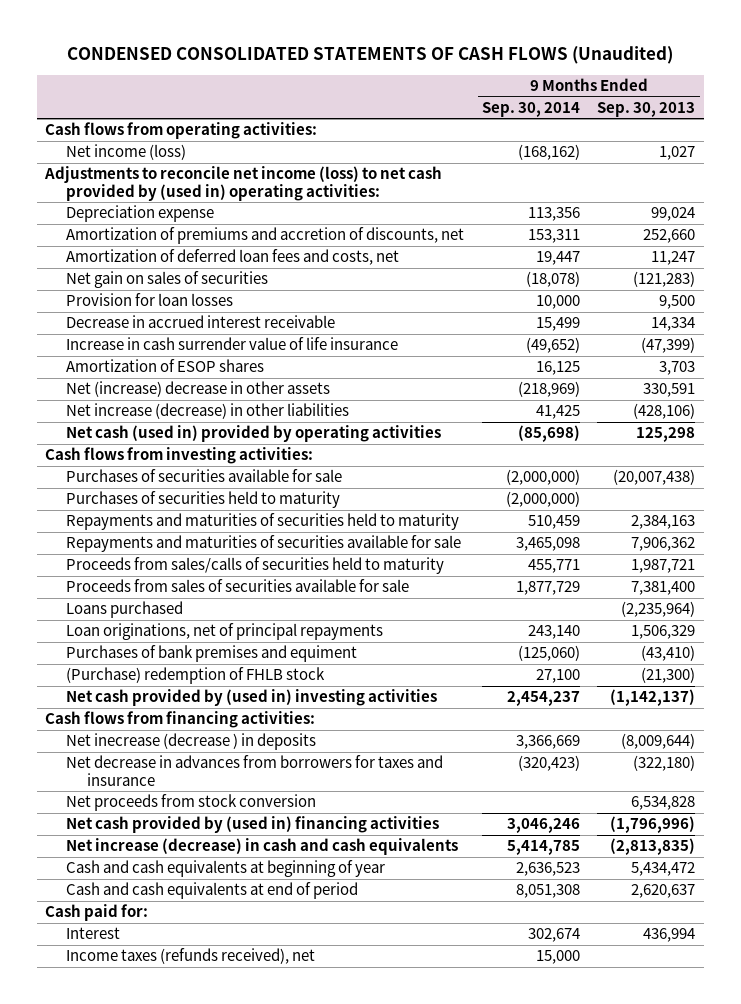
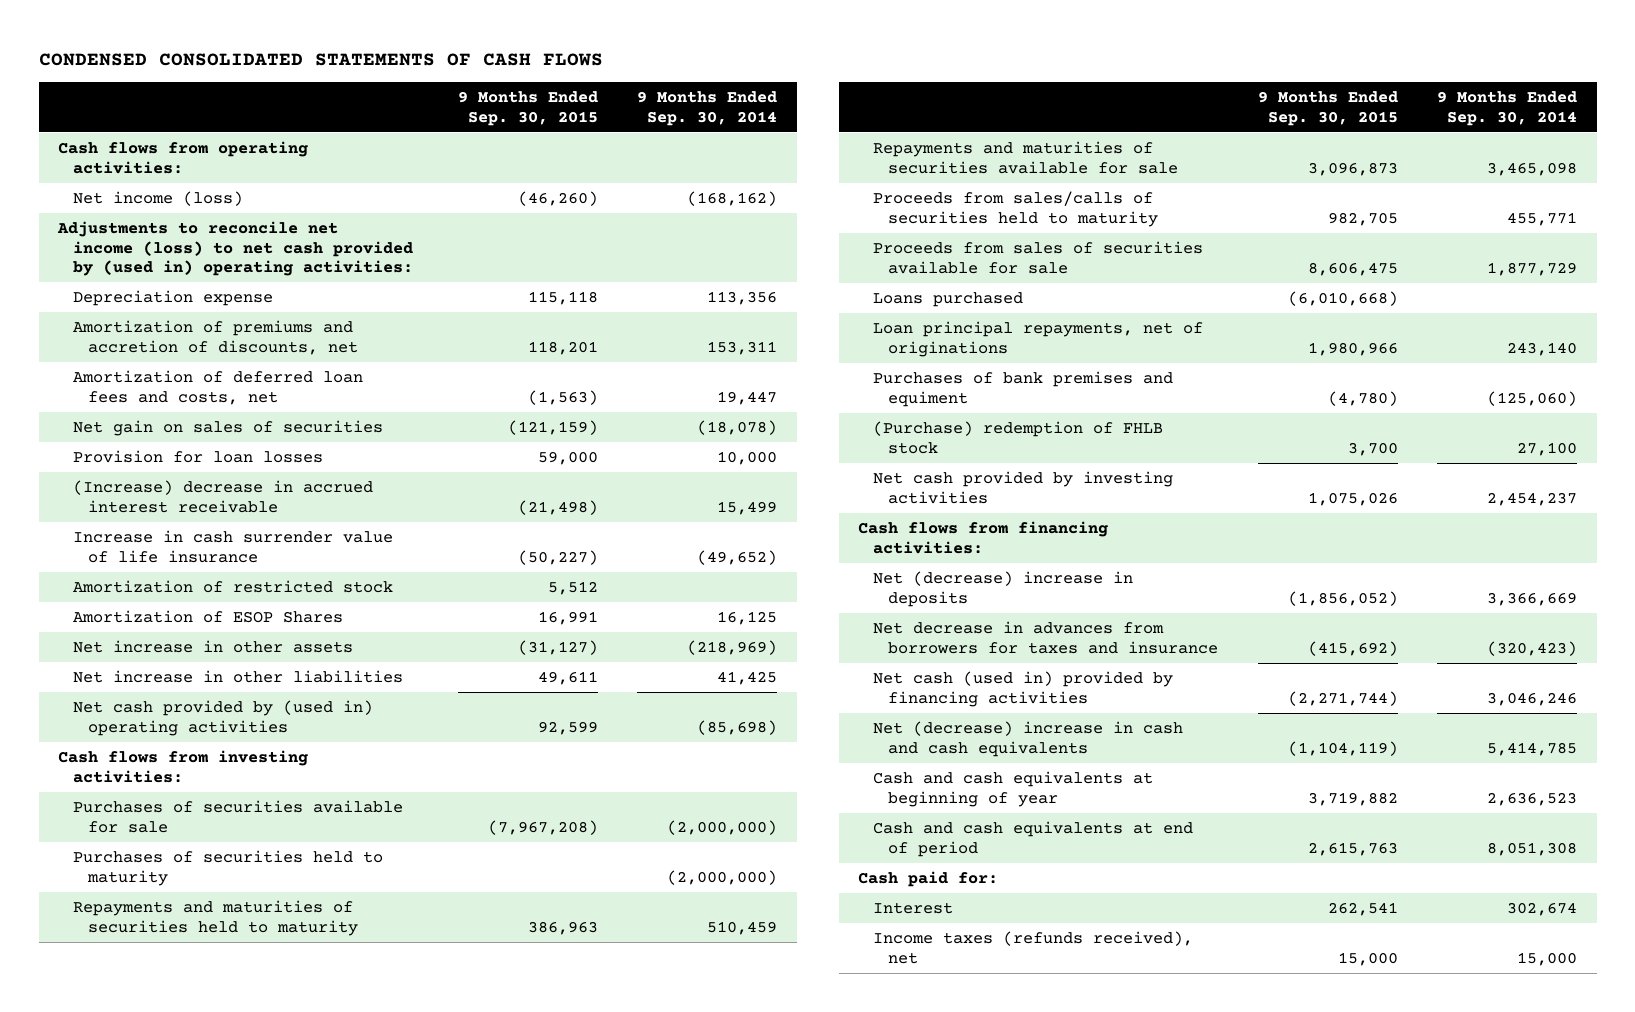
[67,45,674,64] CONDENSED CONSOLIDATED STATEMENTS OF CASH FLOWS (Unaudited) -> [38,53,603,67] CONDENSED CONSOLIDATED STATEMENTS OF CASH FLOWS
[597,101,696,117] Sep. 30, 2013 -> none
none -> [457,90,598,126] 9 Months Ended Sep. 30, 2015
[66,315,336,329] Decrease in accrued interest receivable -> [73,479,374,513] (Increase) decrease in accrued interest receivable
none -> [73,579,394,593] Amortization of restricted stock
[66,359,265,373] Amortization of ESOP shares -> [73,609,344,623] Amortization of ESOP Shares
[66,381,331,398] Net (increase) decrease in other assets -> [73,639,354,653] Net increase in other assets
[66,403,350,420] Net increase (decrease) in other liabilities -> [73,669,404,683] Net increase in other liabilities
[66,425,442,443] Net cash (used in) provided by operating activities -> [73,699,374,736] Net cash provided by (used in) operating activities
[66,623,384,641] Loan originations, net of principal repayments -> [873,320,1204,357] Loan principal repayments, net of originations
[66,689,438,707] Net cash provided by (used in) investing activities -> [873,470,1174,504] Net cash provided by investing activities
[66,733,317,751] Net inecrease (decrease ) in deposits -> [873,570,1134,607] Net (decrease) increase in deposits
[66,794,317,812] Net proceeds from stock conversion -> none
[66,816,440,834] Net cash provided by (used in) financing activities -> [873,670,1174,707] Net cash (used in) provided by financing activities
[66,838,459,856] Net increase (decrease) in cash and cash equivalents -> [873,720,1184,757] Net (decrease) increase in cash and cash equivalents

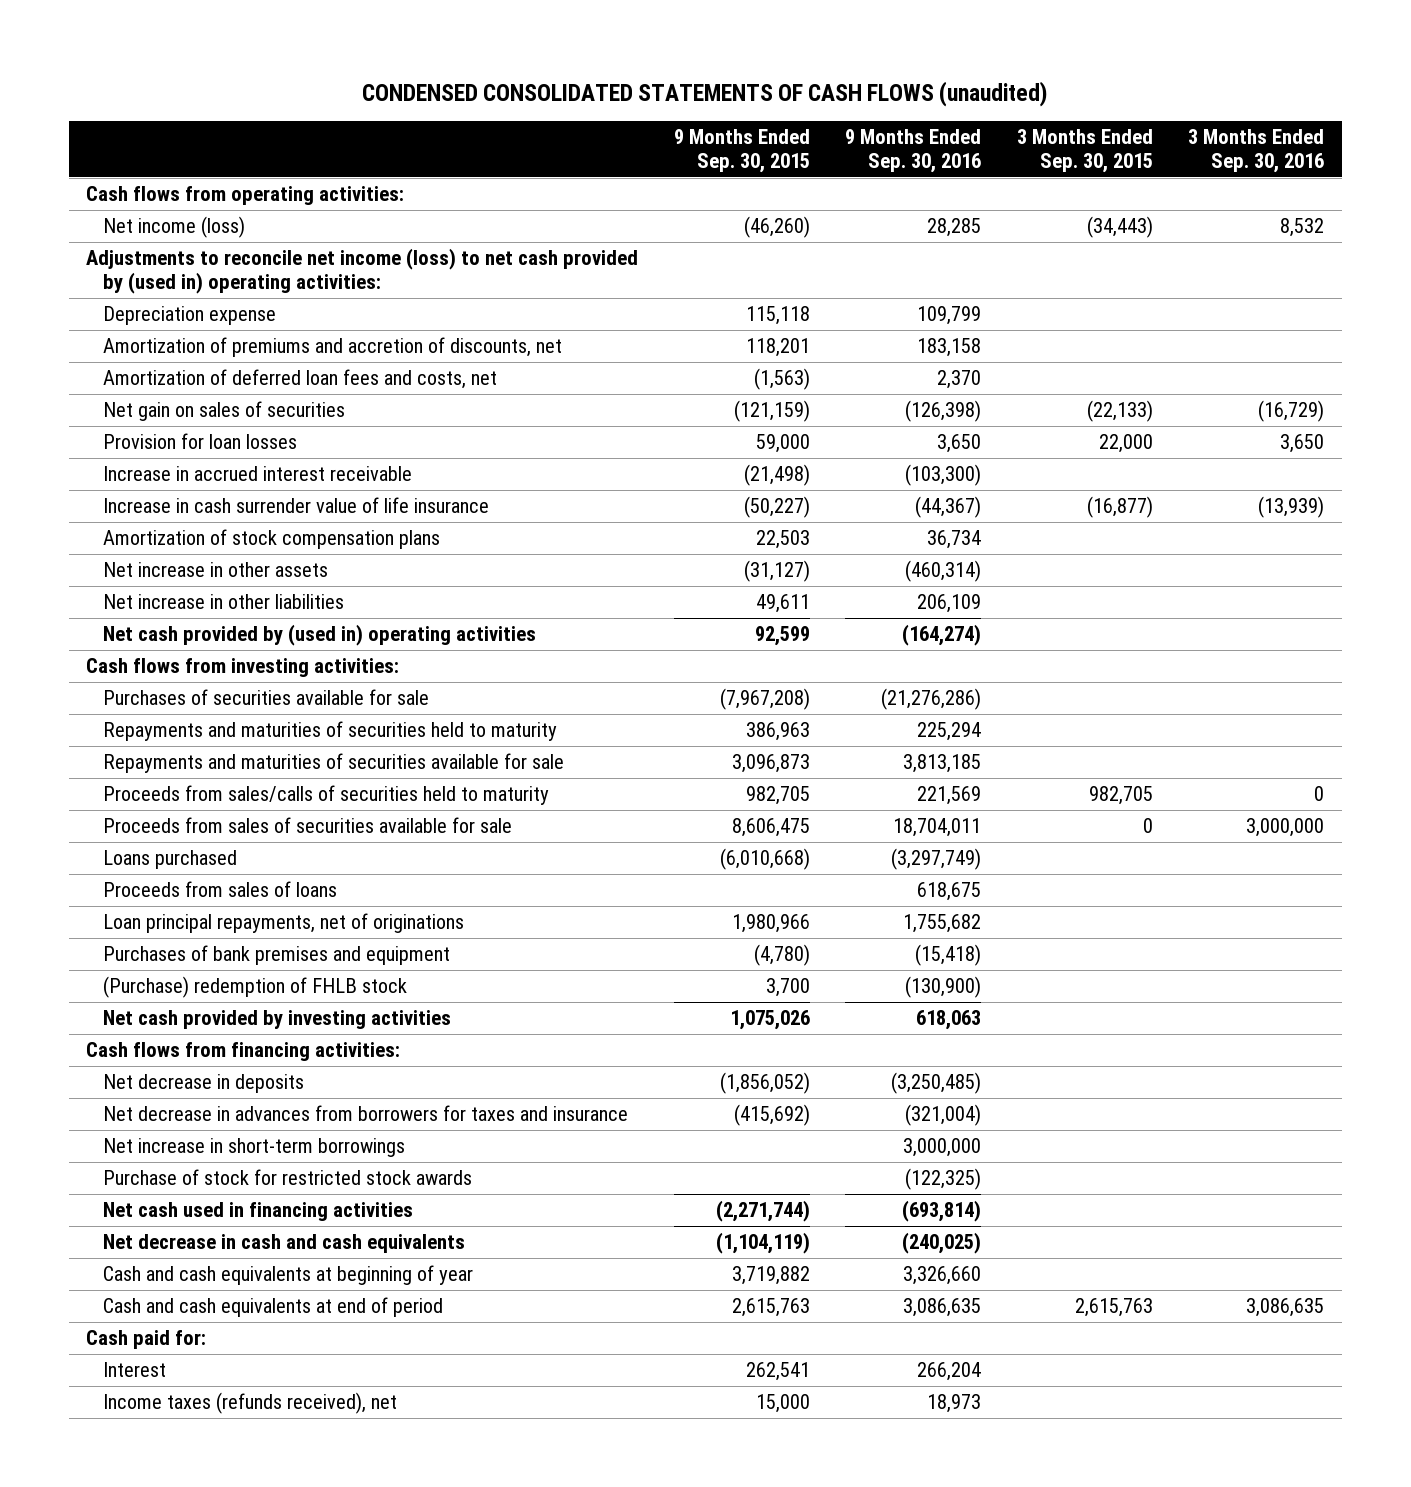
[38,53,603,67] CONDENSED CONSOLIDATED STATEMENTS OF CASH FLOWS -> [362,80,1048,107] CONDENSED CONSOLIDATED STATEMENTS OF CASH FLOWS (unaudited)
[636,90,777,126] 9 Months Ended Sep. 30, 2014 -> none
none -> [845,129,982,174] 9 Months Ended Sep. 30, 2016
none -> [1016,129,1153,174] 3 Months Ended Sep. 30, 2015
none -> [1188,129,1325,174] 3 Months Ended Sep. 30, 2016
[73,479,374,513] (Increase) decrease in accrued interest receivable -> [103,466,413,482] Increase in accrued interest receivable
[73,579,394,593] Amortization of restricted stock -> none
[73,609,344,623] Amortization of ESOP Shares -> [103,529,441,550] Amortization of stock compensation plans
[537,610,598,625] 16,991 -> [755,530,810,550] 22,503
[73,849,384,886] Purchases of securities held to maturity -> none
none -> [103,881,338,898] Proceeds from sales of loans
[873,370,1174,407] Purchases of bank premises and equiment -> [103,945,451,966] Purchases of bank premises and equipment
[873,570,1134,607] Net (decrease) increase in deposits -> [103,1074,305,1094] Net decrease in deposits
none -> [103,1138,406,1158] Net increase in short-term borrowings
none -> [103,1169,473,1186] Purchase of stock for restricted stock awards
[873,670,1174,707] Net cash (used in) provided by financing activities -> [103,1202,414,1222] Net cash used in financing activities
[873,720,1184,757] Net (decrease) increase in cash and cash equivalents -> [103,1234,466,1254] Net decrease in cash and cash equivalents

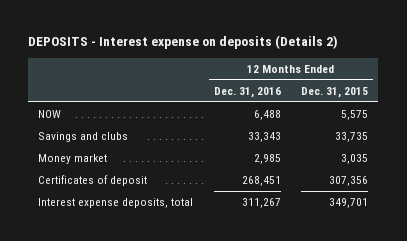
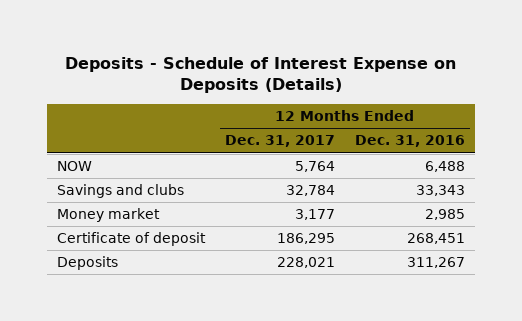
[28,35,339,50] DEPOSITS - Interest expense on deposits (Details 2) -> [65,56,457,94] Deposits - Schedule of Interest Expense on Deposits (Details)
[301,86,369,98] Dec. 31, 2015 -> none
none -> [225,135,336,148] Dec. 31, 2017
[38,175,148,187] Certificates of deposit -> [57,232,207,247] Certificate of deposit
[38,198,194,209] Interest expense deposits, total -> [57,256,119,271] Deposits

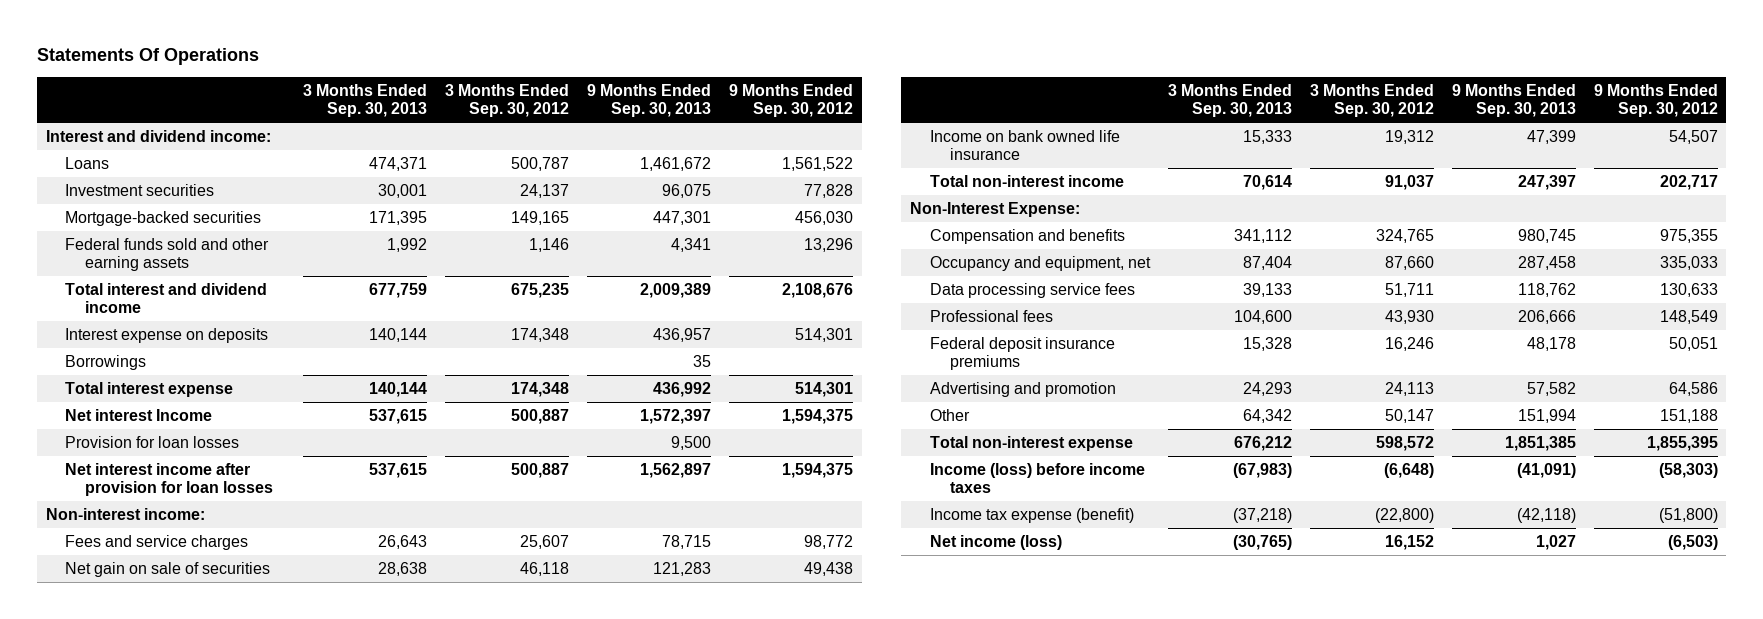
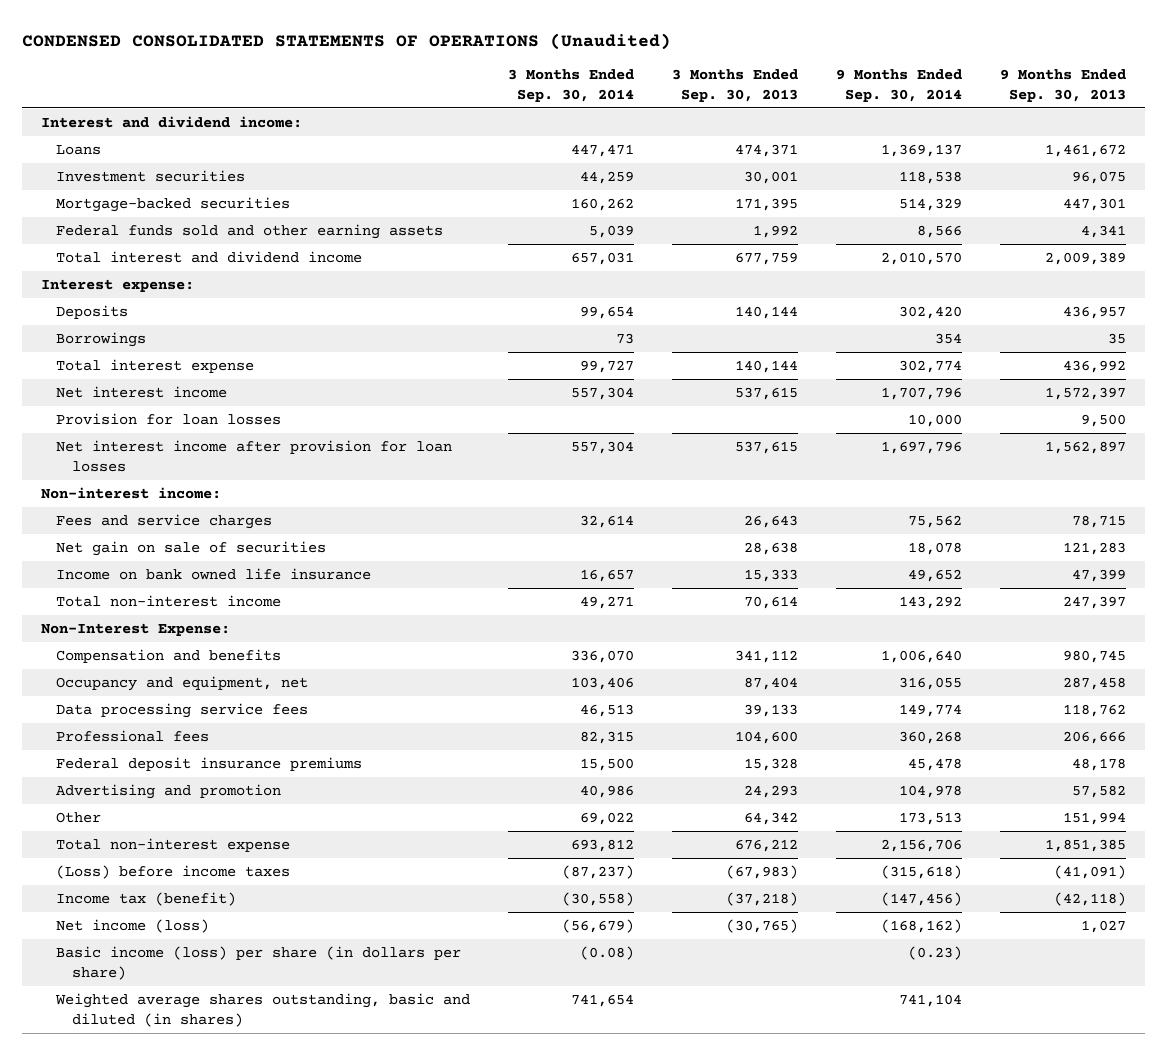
[36,48,259,66] Statements Of Operations -> [21,32,671,50] CONDENSED CONSOLIDATED STATEMENTS OF OPERATIONS (Unaudited)
[445,83,570,118] 3 Months Ended Sep. 30, 2012 -> none
[728,83,853,118] 9 Months Ended Sep. 30, 2012 -> none
none -> [508,69,635,102] 3 Months Ended Sep. 30, 2014
none -> [836,69,963,102] 9 Months Ended Sep. 30, 2014
none -> [40,279,194,293] Interest expense:
[65,327,269,343] Interest expense on deposits -> [56,305,129,320] Deposits
[65,408,213,421] Net interest Income -> [56,386,228,399] Net interest income
[930,462,1146,494] Income (loss) before income taxes -> [56,865,291,880] (Loss) before income taxes
[930,507,1135,523] Income tax expense (benefit) -> [56,892,237,907] Income tax (benefit)
none -> [56,946,462,980] Basic income (loss) per share (in dollars per share)
none -> [55,993,471,1027] Weighted average shares outstanding, basic and diluted (in shares)

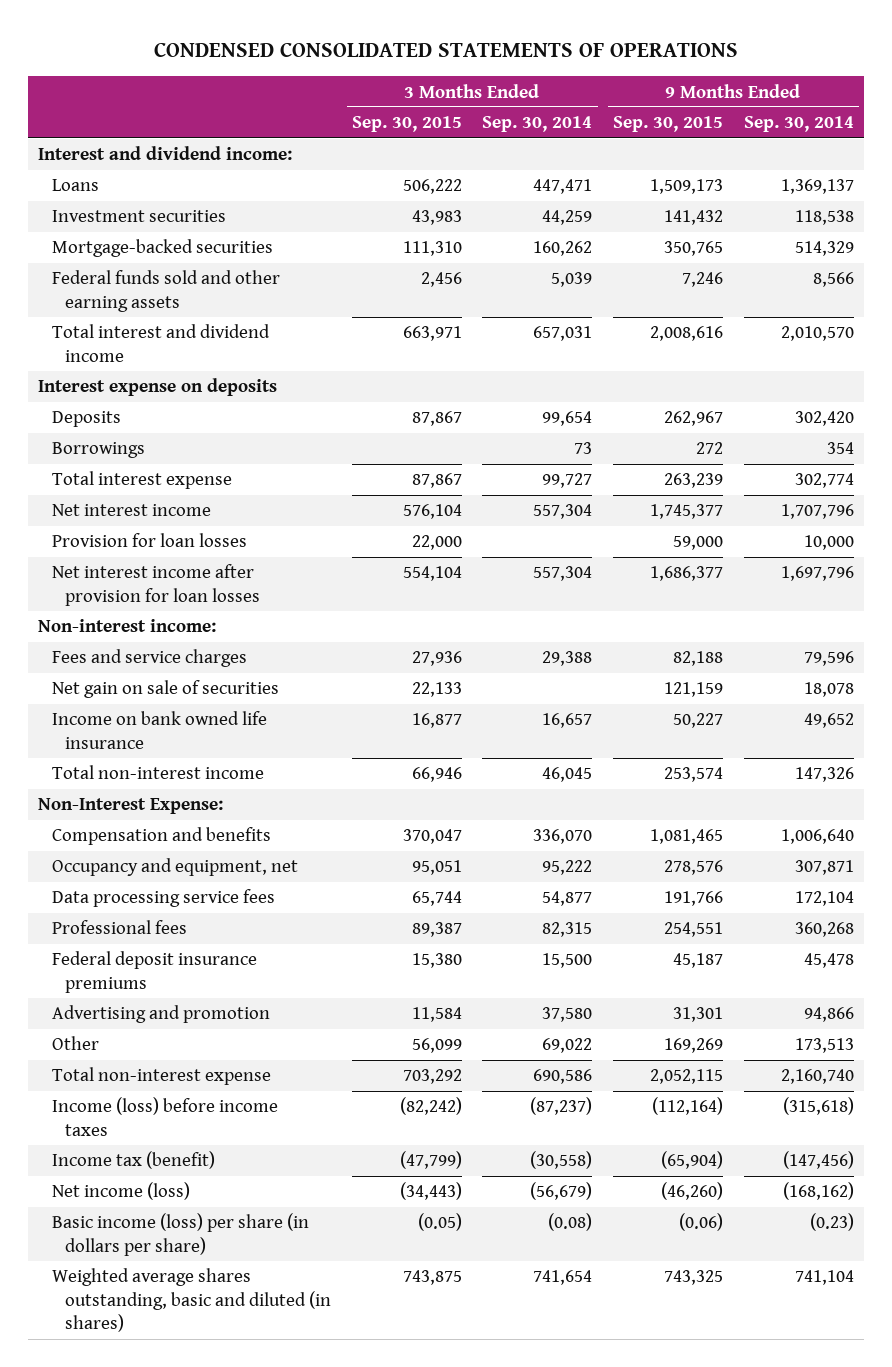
[21,32,671,50] CONDENSED CONSOLIDATED STATEMENTS OF OPERATIONS (Unaudited) -> [153,42,738,58] CONDENSED CONSOLIDATED STATEMENTS OF OPERATIONS
[672,69,799,102] 3 Months Ended Sep. 30, 2013 -> none
[1000,69,1127,102] 9 Months Ended Sep. 30, 2013 -> none
none -> [351,116,462,133] Sep. 30, 2015
none -> [612,116,723,133] Sep. 30, 2015
[40,279,194,293] Interest expense: -> [38,378,278,397] Interest expense on deposits
[580,515,635,529] 32,614 -> [542,651,593,667] 29,388
[908,515,963,529] 75,562 -> [803,651,854,667] 79,596
[580,596,635,610] 49,271 -> [542,767,593,783] 46,045
[899,596,963,610] 143,292 -> [794,767,854,783] 147,326
[571,677,635,691] 103,406 -> [542,860,593,876] 95,222
[899,677,963,691] 316,055 -> [794,860,854,876] 307,871
[580,704,635,718] 46,513 -> [542,891,593,907] 54,877
[899,704,963,718] 149,774 -> [794,891,854,907] 172,104
[580,785,635,799] 40,986 -> [542,1007,593,1023] 37,580
[899,785,963,799] 104,978 -> [803,1007,854,1023] 94,866
[571,839,635,853] 693,812 -> [533,1069,593,1085] 690,586
[881,839,963,853] 2,156,706 -> [780,1069,854,1085] 2,160,740
[56,865,291,880] (Loss) before income taxes -> [51,1097,278,1136] Income (loss) before income taxes

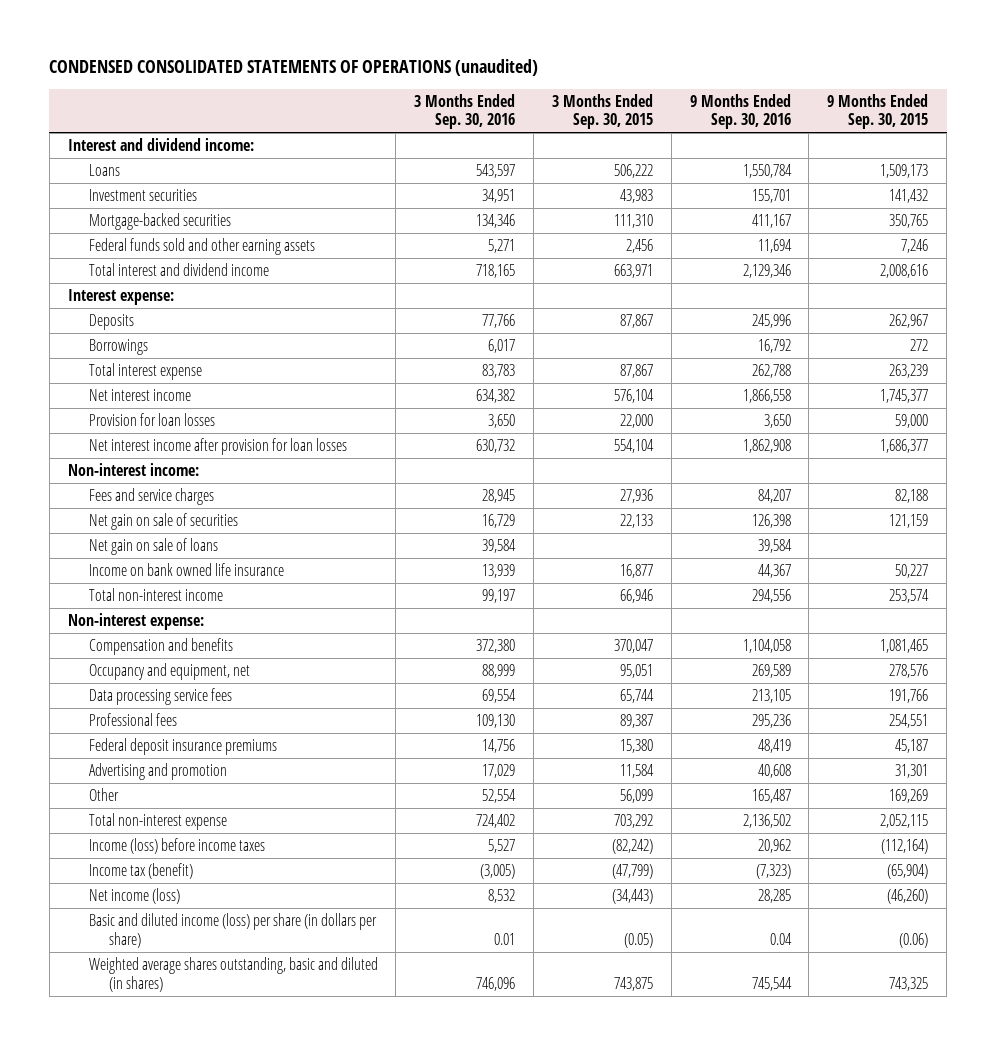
[153,42,738,58] CONDENSED CONSOLIDATED STATEMENTS OF OPERATIONS -> [49,59,539,77] CONDENSED CONSOLIDATED STATEMENTS OF OPERATIONS (unaudited)
[482,116,593,133] Sep. 30, 2014 -> none
[743,116,854,133] Sep. 30, 2014 -> none
none -> [414,93,516,130] 3 Months Ended Sep. 30, 2016
none -> [689,93,791,130] 9 Months Ended Sep. 30, 2016
[38,378,278,397] Interest expense on deposits -> [67,288,174,305] Interest expense:
none -> [88,537,218,555] Net gain on sale of loans
[38,798,224,815] Non-Interest Expense: -> [67,612,204,630] Non-interest expense:
[51,1213,309,1256] Basic income (loss) per share (in dollars per share) -> [88,912,377,948] Basic and diluted income (loss) per share (in dollars per share)

